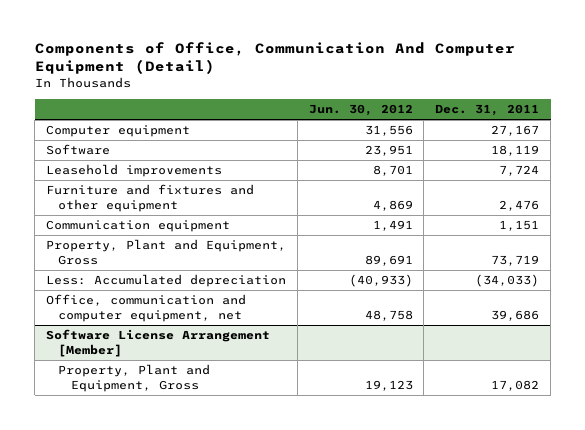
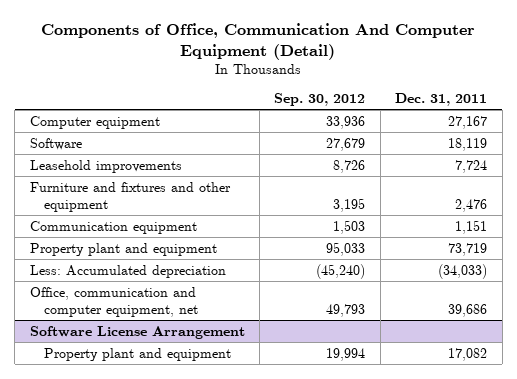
[308,104,413,117] Jun. 30, 2012 -> none
none -> [274,92,366,106] Sep. 30, 2012
[46,239,287,265] Property, Plant and Equipment, Gross -> [29,242,217,256] Property plant and equipment
[46,329,271,357] Software License Arrangement [Member] -> [29,325,245,339] Software License Arrangement
[58,364,211,392] Property, Plant and Equipment, Gross -> [43,347,231,361] Property plant and equipment

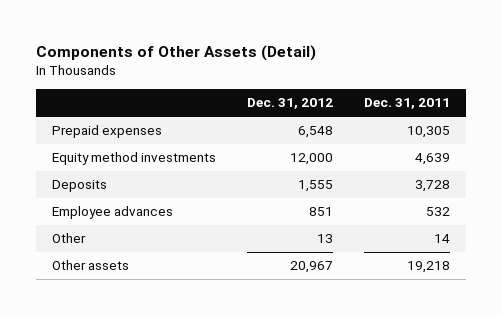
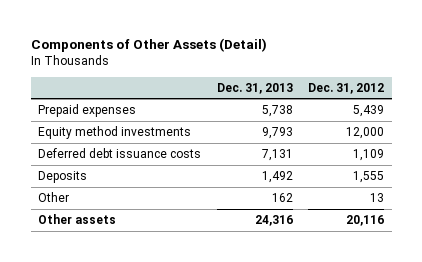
[364,98,451,110] Dec. 31, 2011 -> none
none -> [216,82,293,94] Dec. 31, 2013
[298,126,334,139] 6,548 -> [352,105,384,118] 5,439
none -> [38,148,202,159] Deferred debt issuance costs
[51,206,173,220] Employee advances -> none
[290,261,334,274] 20,967 -> [345,215,384,227] 20,116

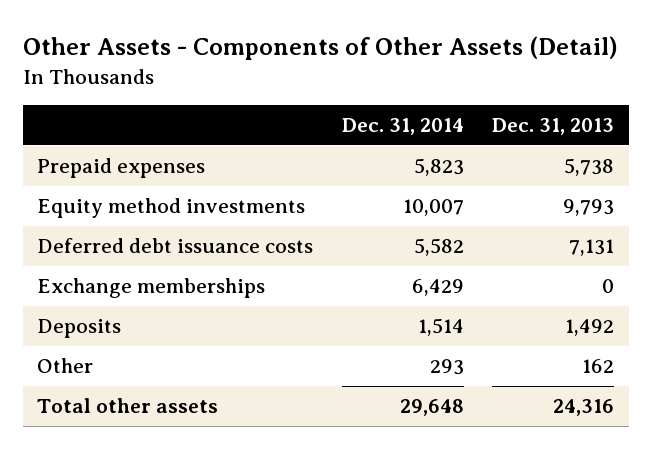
[30,37,267,52] Components of Other Assets (Detail) -> [22,36,618,61] Other Assets - Components of Other Assets (Detail)
[307,82,384,94] Dec. 31, 2012 -> none
none -> [341,118,464,136] Dec. 31, 2014
none -> [36,278,265,299] Exchange memberships
[38,214,117,225] Other assets -> [36,398,218,414] Total other assets

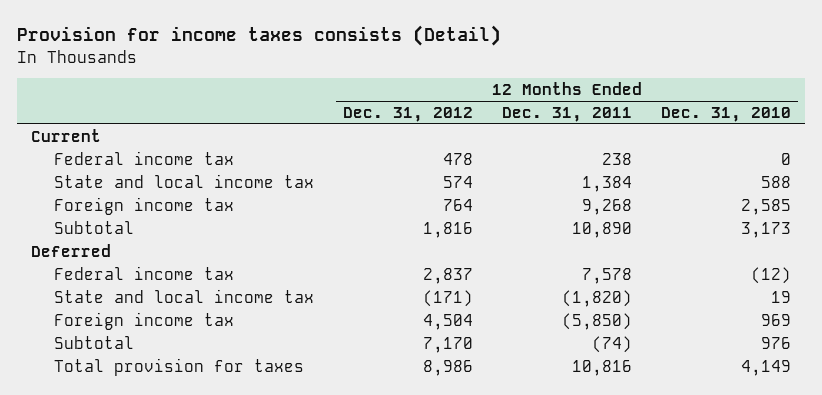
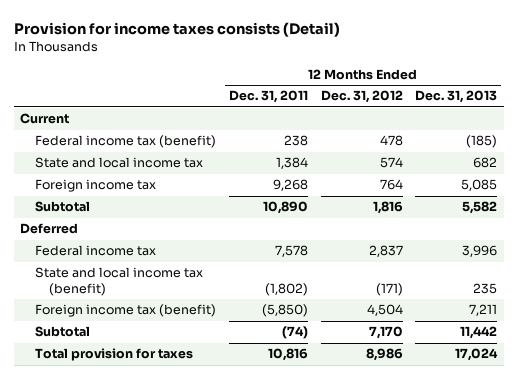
[660,107,791,123] Dec. 31, 2010 -> none
none -> [415,90,498,104] Dec. 31, 2013
[54,150,235,165] Federal income tax -> [34,135,216,149] Federal income tax (benefit)
[54,288,315,303] State and local income tax -> [34,267,203,296] State and local income tax (benefit)
[561,289,632,307] (1,820) -> [264,282,308,296] (1,802)
[54,311,235,330] Foreign income tax -> [34,304,216,318] Foreign income tax (benefit)

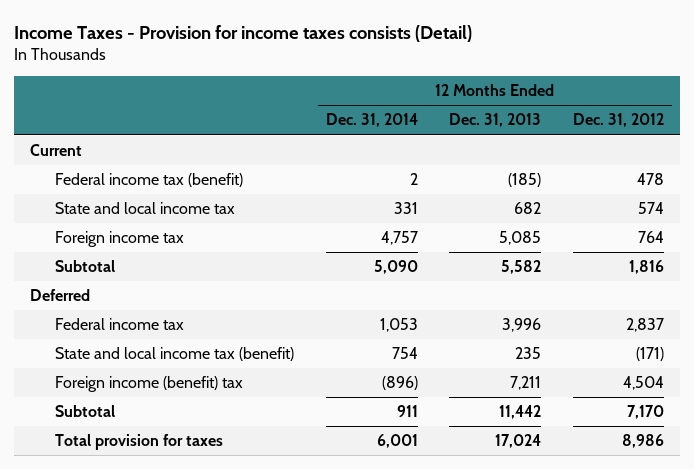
[14,21,341,37] Provision for income taxes consists (Detail) -> [14,24,473,42] Income Taxes - Provision for income taxes consists (Detail)
[228,90,308,104] Dec. 31, 2011 -> none
none -> [325,113,418,128] Dec. 31, 2014
[34,304,216,318] Foreign income tax (benefit) -> [55,376,244,393] Foreign income (benefit) tax

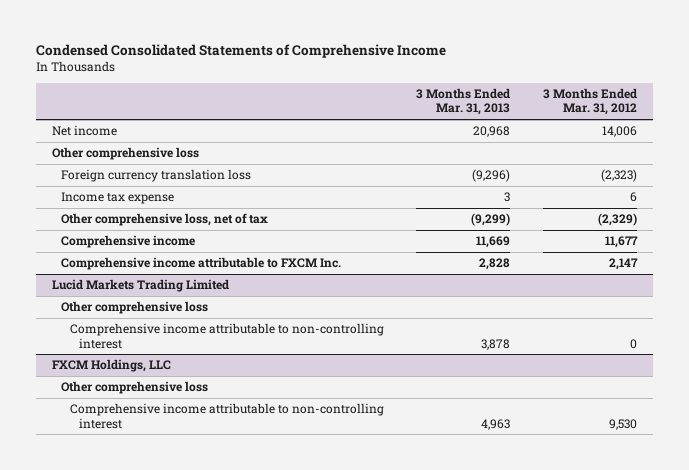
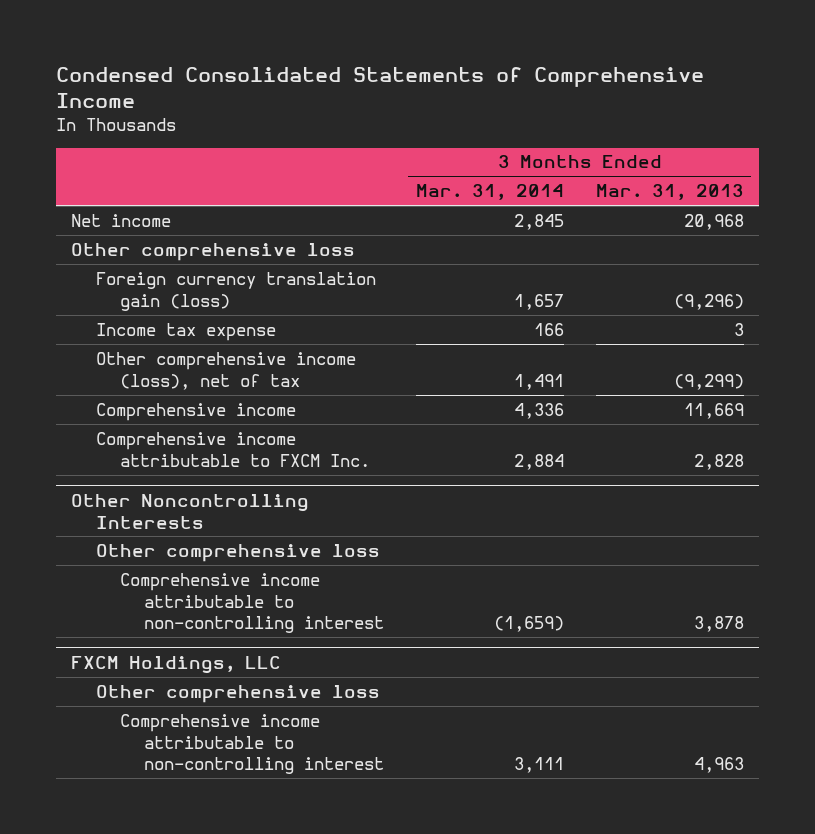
[542,88,637,116] 3 Months Ended Mar. 31, 2012 -> none
none -> [415,184,564,201] Mar. 31, 2014
[61,169,252,183] Foreign currency translation loss -> [95,271,376,311] Foreign currency translation gain (loss)
[61,213,269,227] Other comprehensive loss, net of tax -> [95,351,356,390] Other comprehensive income (loss), net of tax
[52,279,230,293] Lucid Markets Trading Limited -> none
none -> [71,493,310,529] Other Noncontrolling Interests

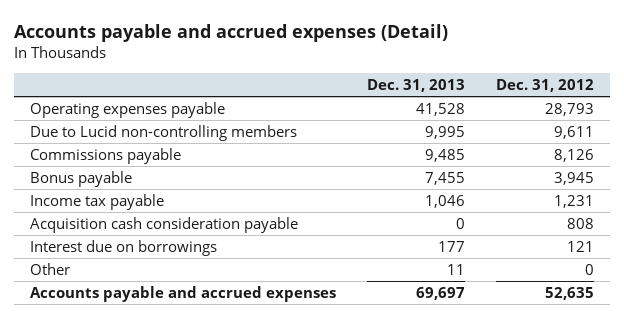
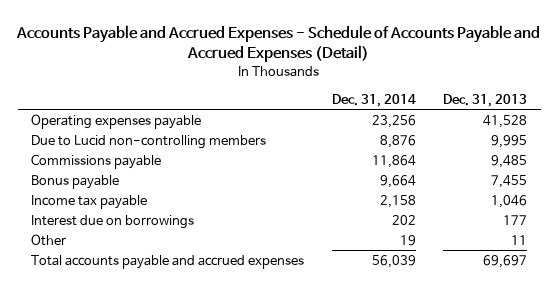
[14,23,449,42] Accounts payable and accrued expenses (Detail) -> [16,24,541,63] Accounts Payable and Accrued Expenses - Schedule of Accounts Payable and Accrued Expenses (Detail)
[496,79,595,93] Dec. 31, 2012 -> none
none -> [331,93,416,107] Dec. 31, 2014
[29,216,298,233] Acquisition cash consideration payable -> none
[29,285,336,302] Accounts payable and accrued expenses -> [31,254,305,269] Total accounts payable and accrued expenses

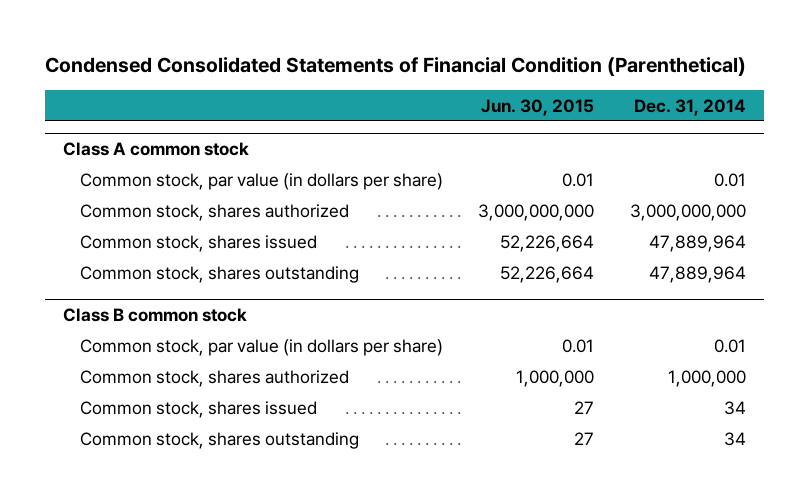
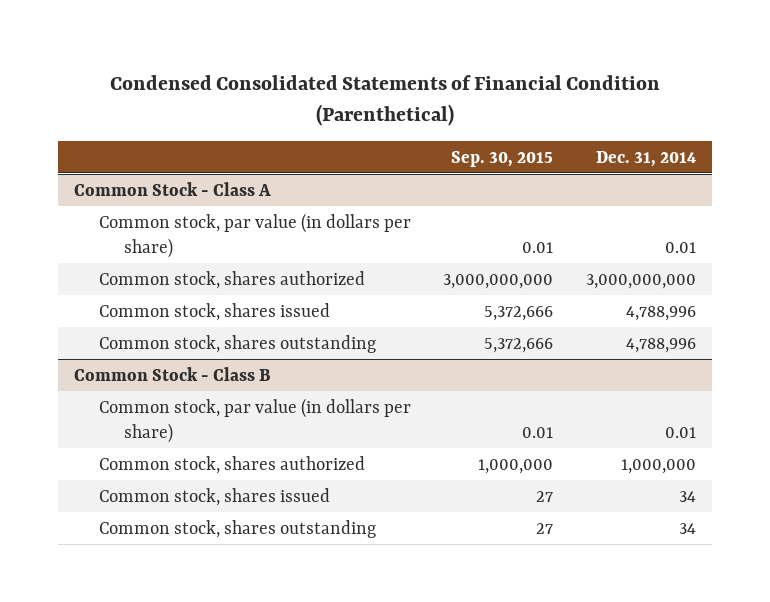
[481,98,595,116] Jun. 30, 2015 -> none
none -> [451,150,554,167] Sep. 30, 2015
[62,141,249,156] Class A common stock -> [74,181,272,196] Common Stock - Class A
[649,234,747,252] 47,889,964 -> [625,305,696,321] 4,788,996
[649,265,747,283] 47,889,964 -> [625,337,696,353] 4,788,996
[62,307,247,322] Class B common stock -> [74,366,272,381] Common Stock - Class B

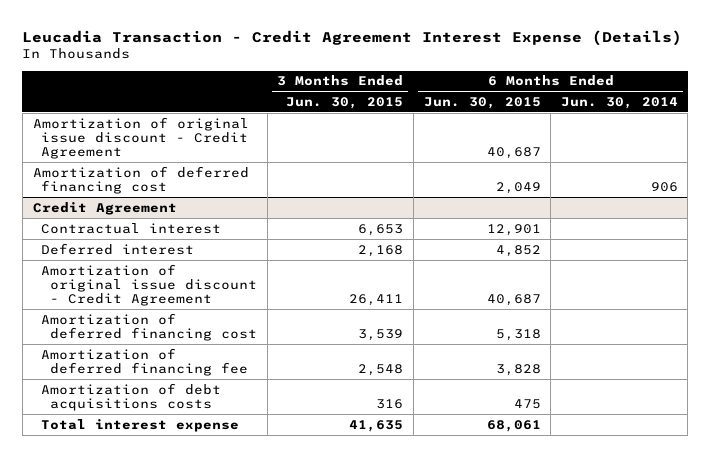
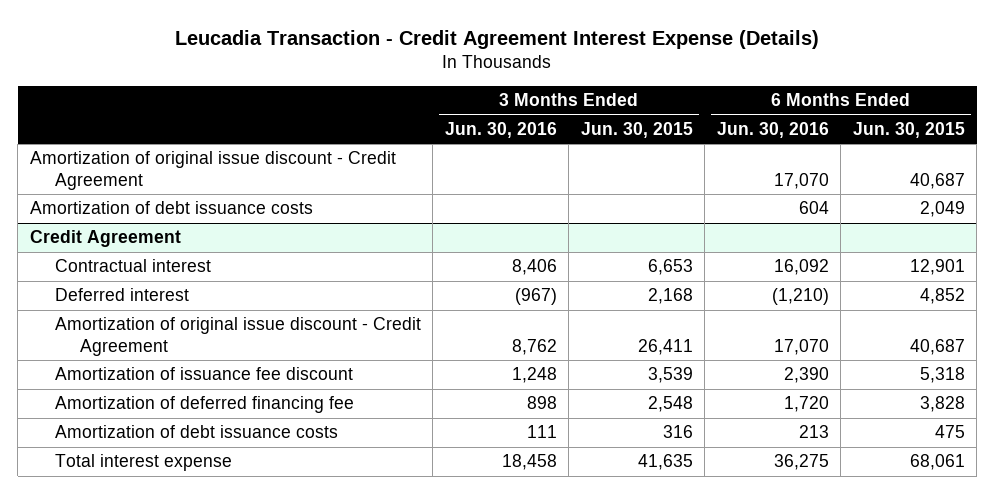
[560,96,678,109] Jun. 30, 2014 -> none
none -> [444,121,557,138] Jun. 30, 2016
none -> [716,121,829,138] Jun. 30, 2016
[32,165,249,195] Amortization of deferred financing cost -> [29,201,313,215] Amortization of debt issuance costs
[41,312,257,342] Amortization of deferred financing cost -> [54,367,353,381] Amortization of issuance fee discount
[41,382,222,412] Amortization of debt acquisitions costs -> [54,425,338,439] Amortization of debt issuance costs

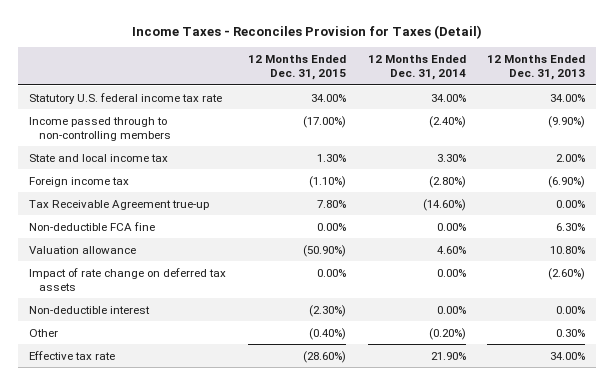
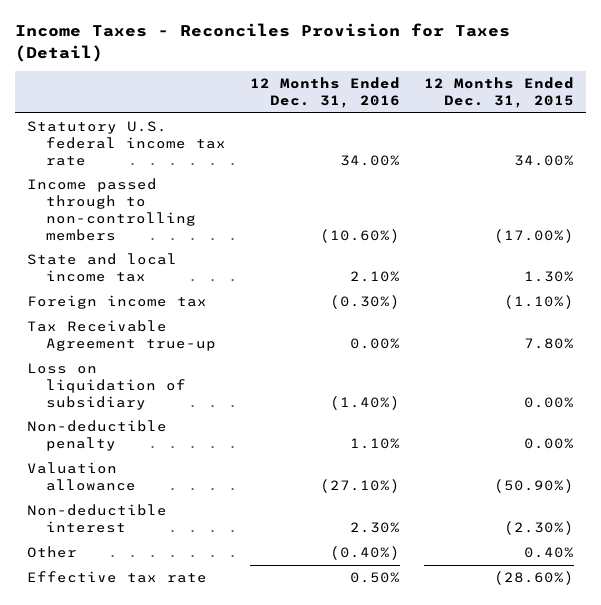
[367,54,466,81] 12 Months Ended Dec. 31, 2014 -> none
[487,54,586,81] 12 Months Ended Dec. 31, 2013 -> none
none -> [250,77,401,109] 12 Months Ended Dec. 31, 2016
none -> [27,363,187,410] Loss on liquidation of subsidiary
[29,221,156,231] Non-deductible FCA fine -> [27,420,168,452] Non-deductible penalty
[29,267,227,291] Impact of rate change on deferred tax assets -> none
[308,327,346,340] (0.40%) -> [524,547,575,559] 0.40%

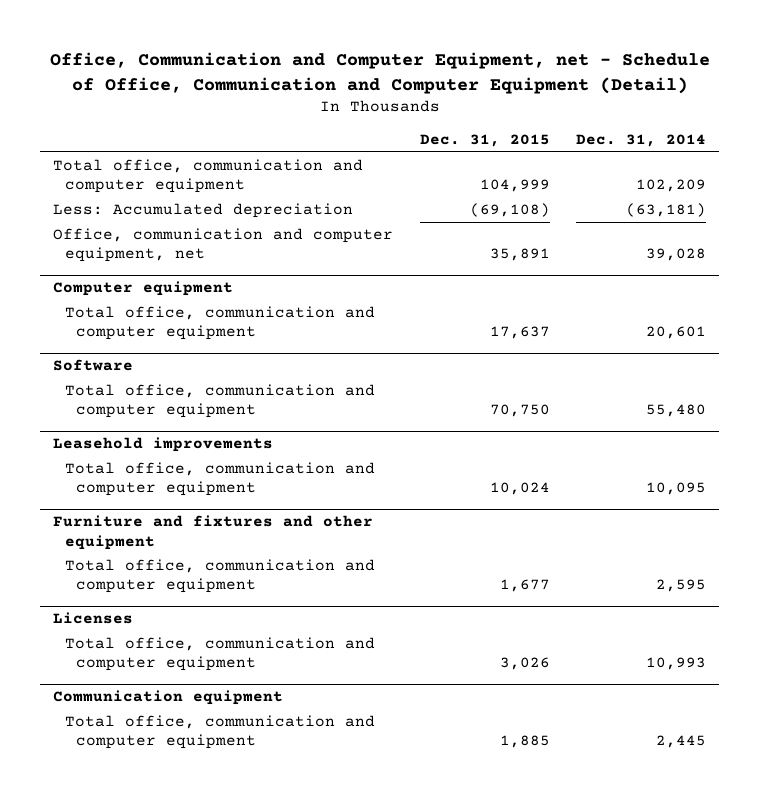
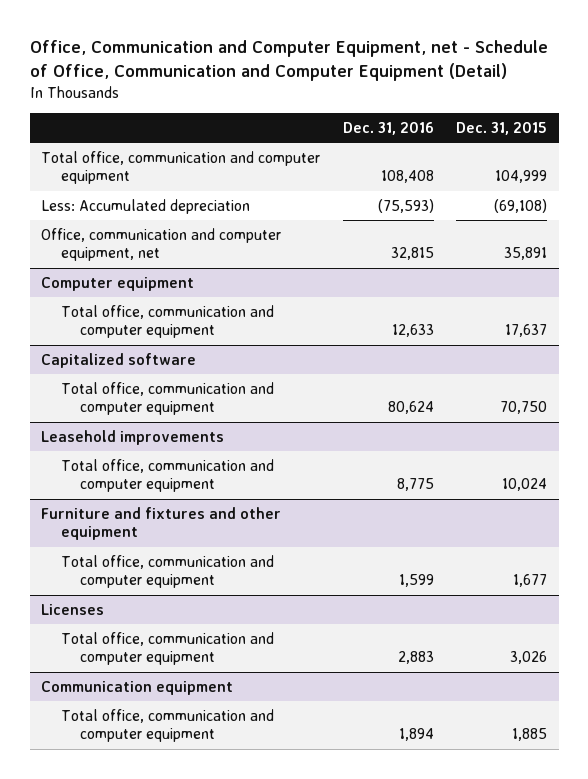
[576,134,707,148] Dec. 31, 2014 -> none
none -> [342,121,434,135] Dec. 31, 2016
[53,359,134,372] Software -> [40,352,196,368] Capitalized software

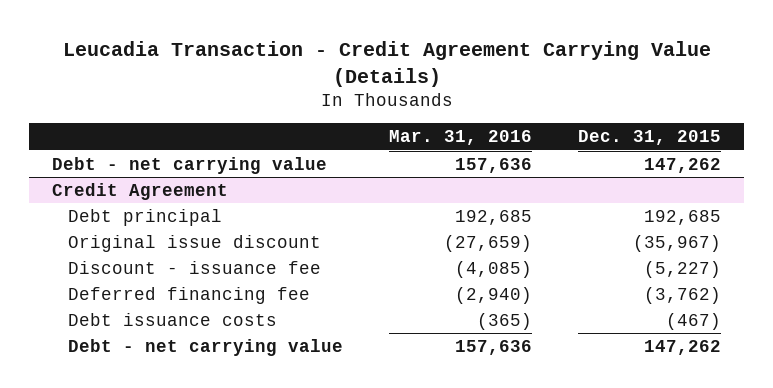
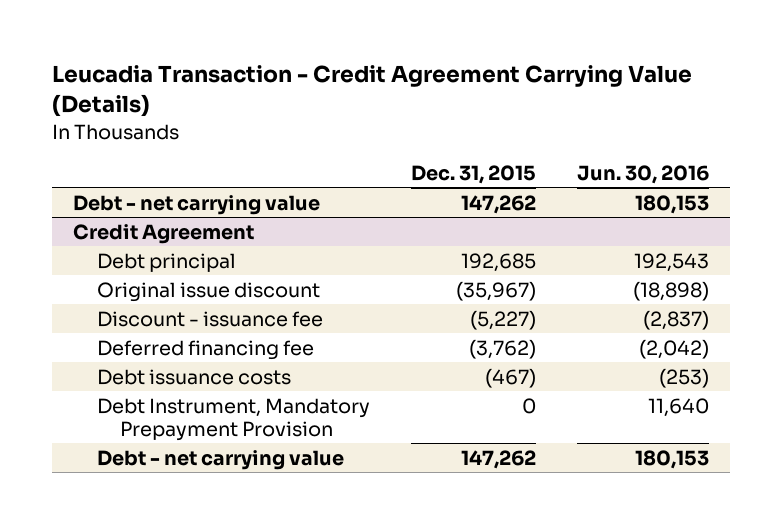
[388,130,532,146] Mar. 31, 2016 -> none
none -> [577,164,710,184] Jun. 30, 2016
none -> [96,397,370,441] Debt Instrument, Mandatory Prepayment Provision

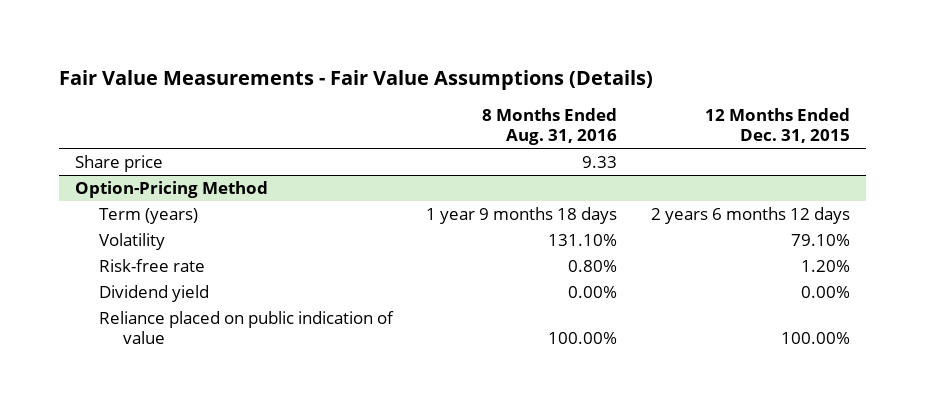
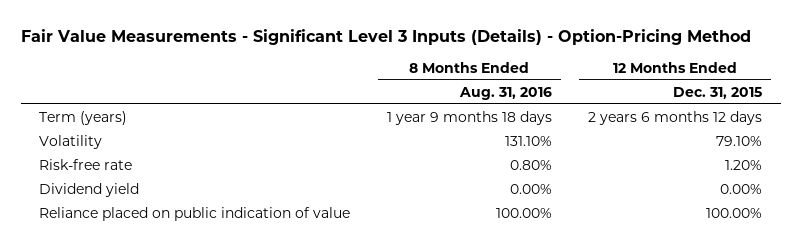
[58,69,653,90] Fair Value Measurements - Fair Value Assumptions (Details) -> [20,29,751,46] Fair Value Measurements - Significant Level 3 Inputs (Details) - Option-Pricing Method
[75,154,164,172] Share price -> none
[75,180,269,198] Option-Pricing Method -> none

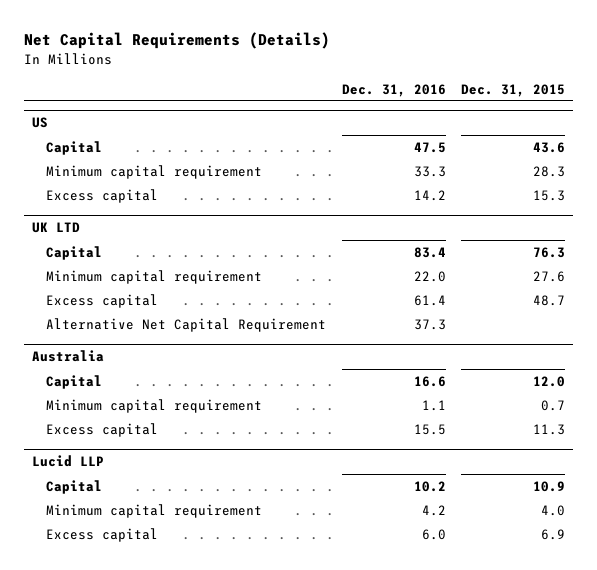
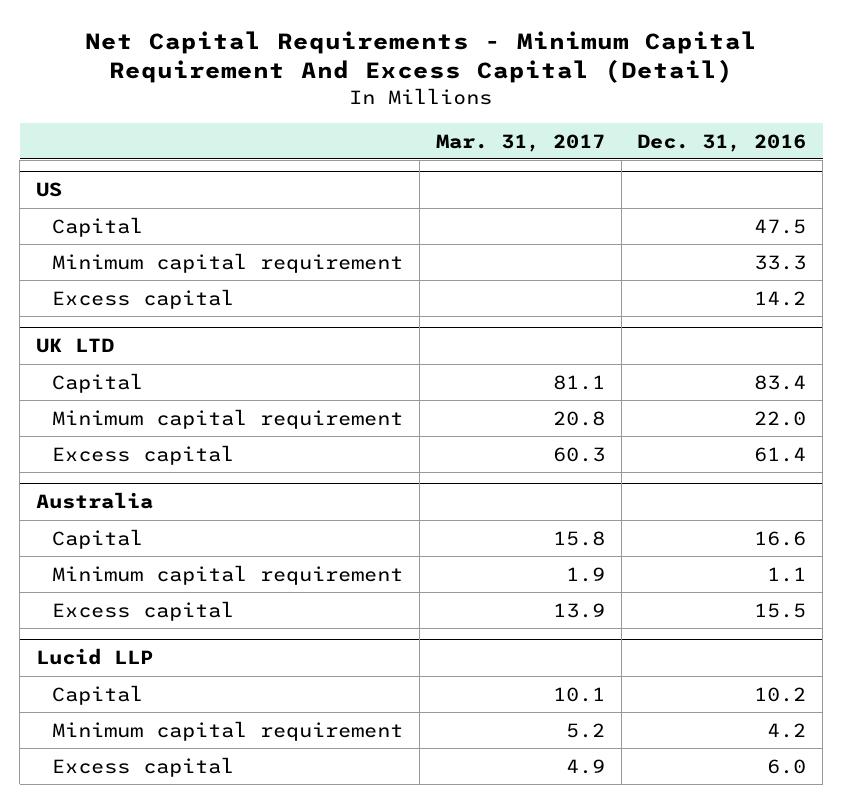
[24,32,331,50] Net Capital Requirements (Details) -> [85,30,758,84] Net Capital Requirements - Minimum Capital Requirement And Excess Capital (Detail)
[460,83,565,97] Dec. 31, 2015 -> none
none -> [435,133,605,152] Mar. 31, 2017
[46,317,327,332] Alternative Net Capital Requirement -> none

